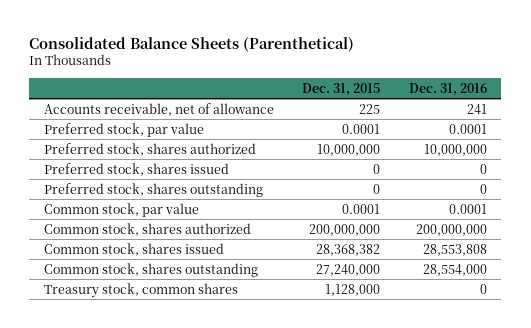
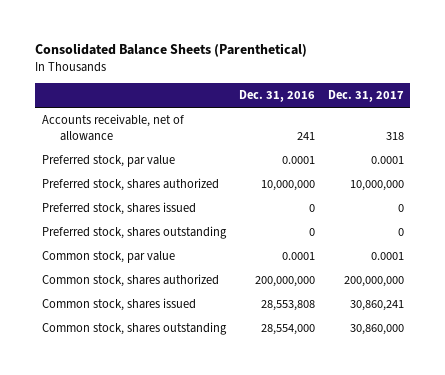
[302,82,381,96] Dec. 31, 2015 -> none
none -> [327,90,404,103] Dec. 31, 2017
[43,282,238,298] Treasury stock, common shares -> none

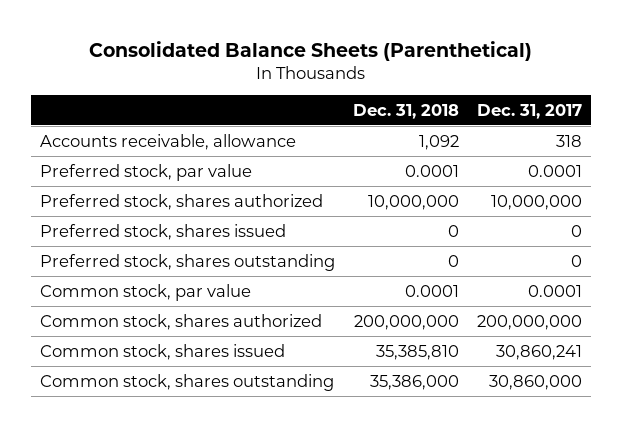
[238,90,315,103] Dec. 31, 2016 -> none
none -> [353,104,460,120] Dec. 31, 2018
[41,113,184,141] Accounts receivable, net of allowance -> [39,133,296,150] Accounts receivable, allowance

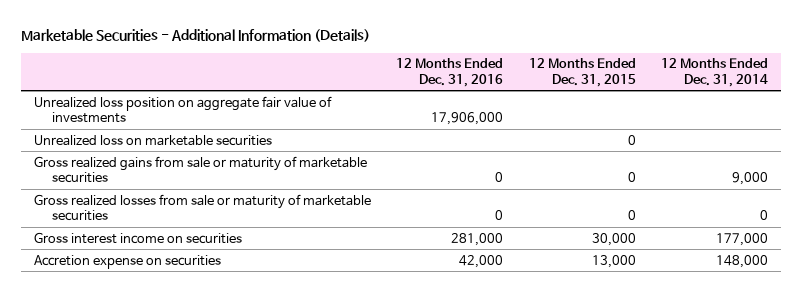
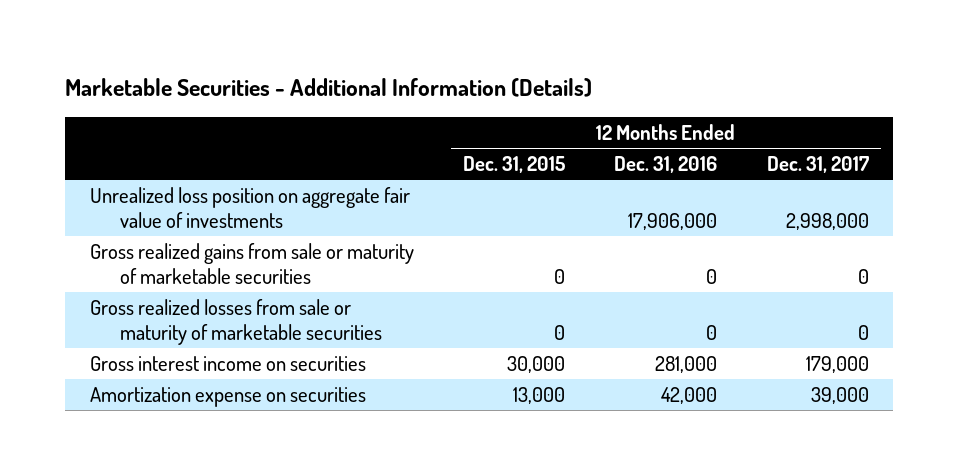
[661,58,769,87] 12 Months Ended Dec. 31, 2014 -> none
none -> [766,156,869,174] Dec. 31, 2017
[34,134,273,146] Unrealized loss on marketable securities -> none
[34,254,222,269] Accretion expense on securities -> [89,387,366,408] Amortization expense on securities

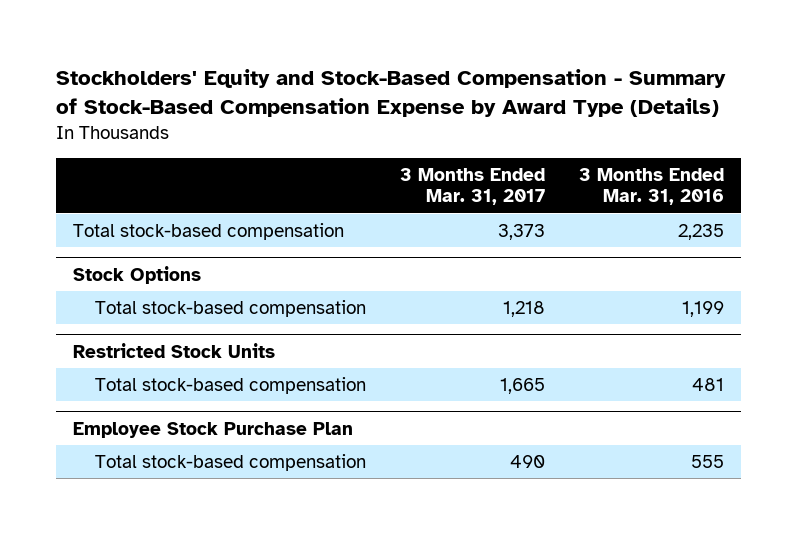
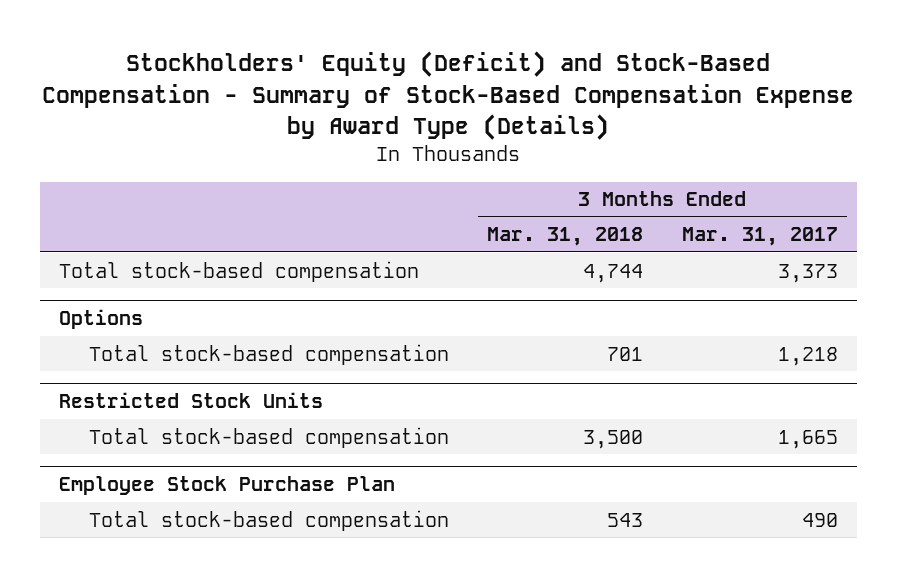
[56,69,727,117] Stockholders' Equity and Stock-Based Compensation - Summary of Stock-Based Compensation Expense by Award Type (Details) -> [42,51,855,141] Stockholders' Equity (Deficit) and Stock-Based Compensation - Summary of Stock-Based Compensation Expense by Award Type (Details)
[578,167,724,206] 3 Months Ended Mar. 31, 2016 -> none
none -> [487,227,644,247] Mar. 31, 2018
[73,265,202,284] Stock Options -> [59,309,144,330] Options

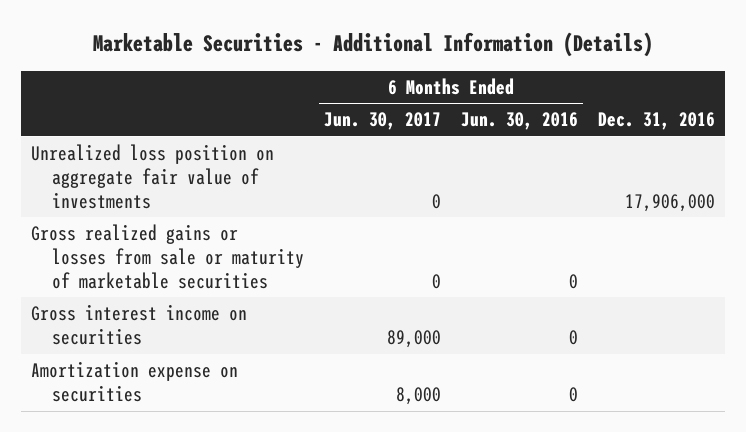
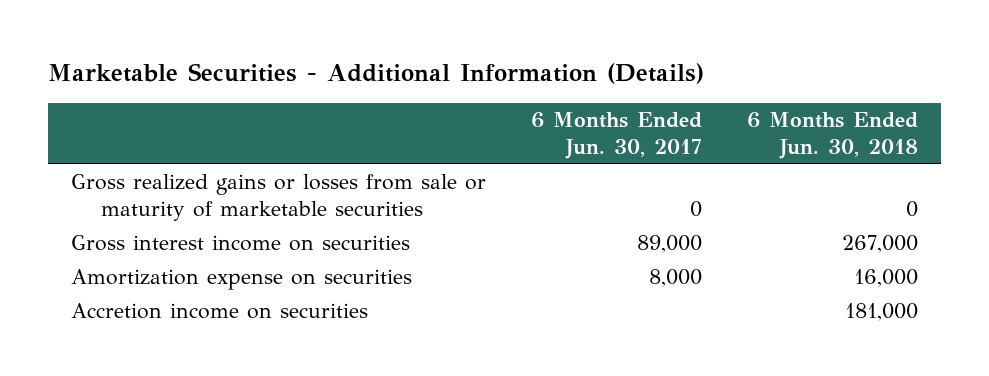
[460,112,578,131] Jun. 30, 2016 -> none
[597,112,715,131] Dec. 31, 2016 -> none
none -> [747,112,919,160] 6 Months Ended Jun. 30, 2018
[31,144,275,210] Unrealized loss position on aggregate fair value of investments -> none
none -> [70,303,368,320] Accretion income on securities

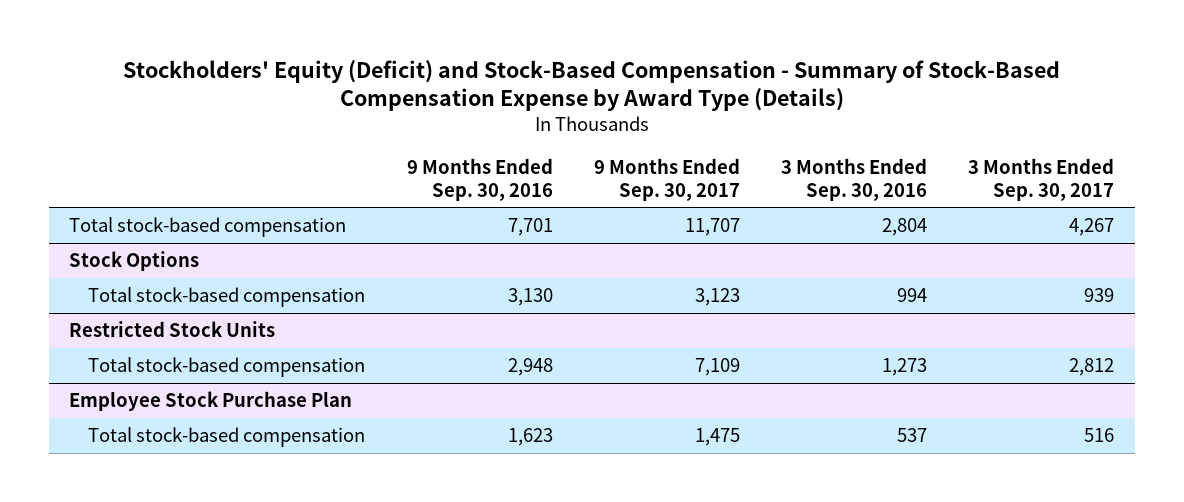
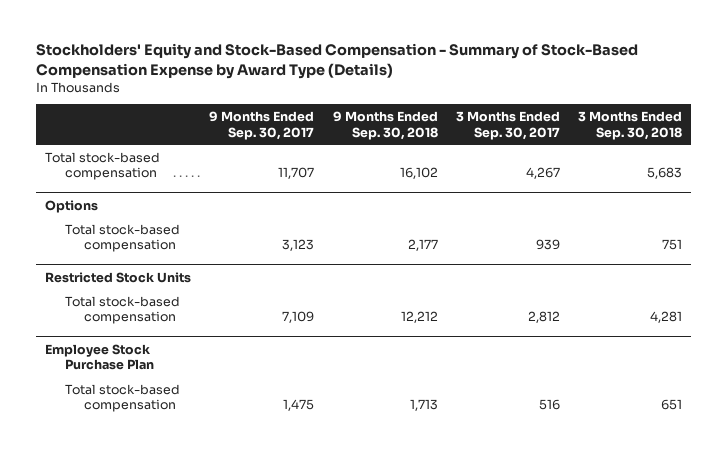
[122,59,1060,112] Stockholders' Equity (Deficit) and Stock-Based Compensation - Summary of Stock-Based Compensation Expense by Award Type (Details) -> [35,43,638,79] Stockholders' Equity and Stock-Based Compensation - Summary of Stock-Based Compensation Expense by Award Type (Details)
[406,158,553,201] 9 Months Ended Sep. 30, 2016 -> none
[780,158,927,201] 3 Months Ended Sep. 30, 2016 -> none
none -> [332,111,438,140] 9 Months Ended Sep. 30, 2018
none -> [578,111,683,140] 3 Months Ended Sep. 30, 2018
[69,251,200,272] Stock Options -> [44,199,98,213] Options

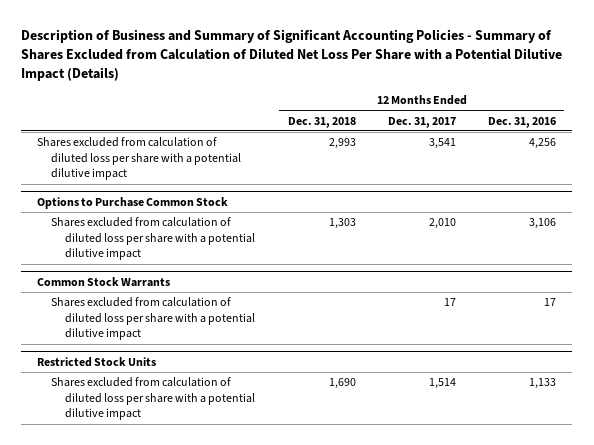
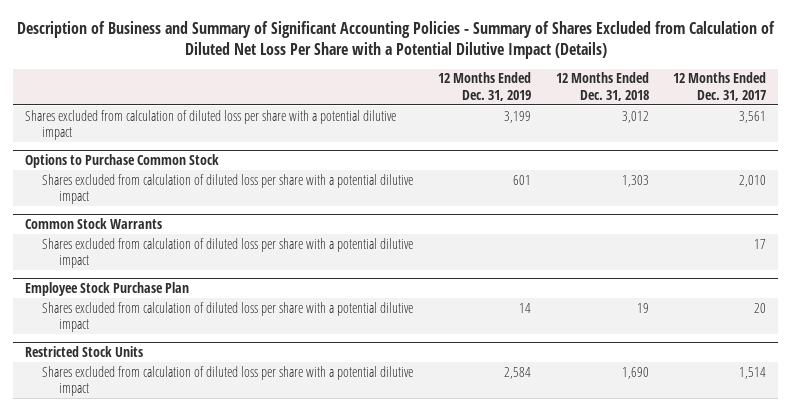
[488,116,557,128] Dec. 31, 2016 -> none
none -> [437,72,531,101] 12 Months Ended Dec. 31, 2019
[328,138,356,150] 2,993 -> [621,110,649,123] 3,012
[428,138,456,150] 3,541 -> [739,110,767,123] 3,561
none -> [25,281,190,296] Employee Stock Purchase Plan
none -> [42,301,414,333] Shares excluded from calculation of diluted loss per share with a potential dilutive impact

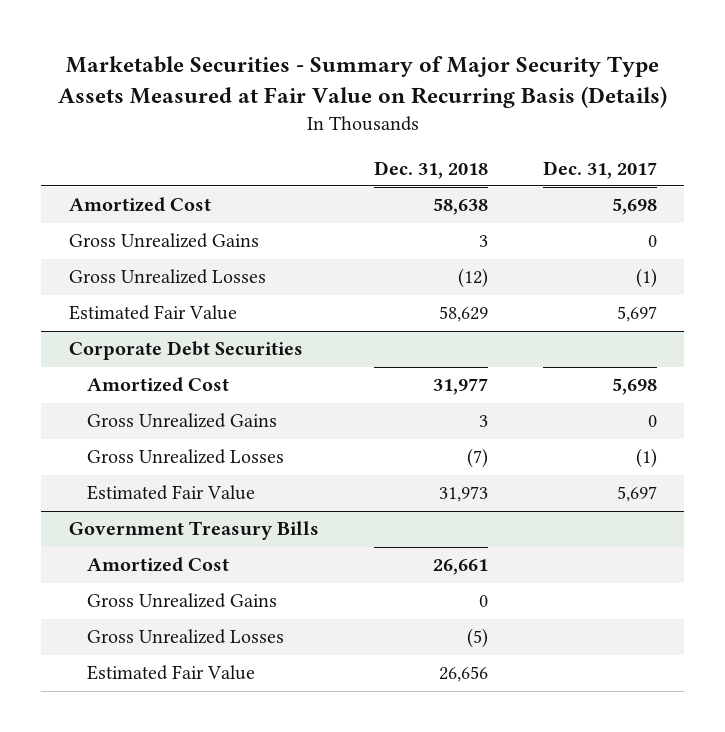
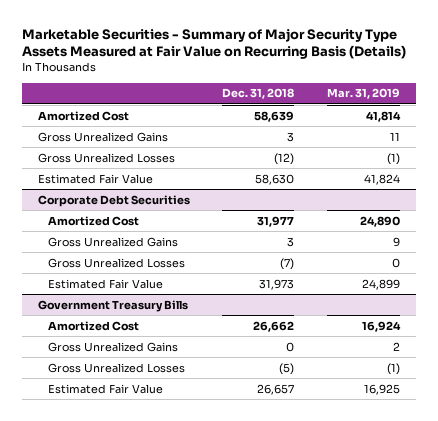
[542,160,657,179] Dec. 31, 2017 -> none
none -> [326,88,400,100] Mar. 31, 2019
[432,198,488,216] 58,638 -> [254,110,295,122] 58,639
[438,306,488,323] 58,629 -> [255,173,295,185] 58,630
[432,559,488,576] 26,661 -> [253,320,295,332] 26,662
[438,666,488,683] 26,656 -> [257,383,295,395] 26,657

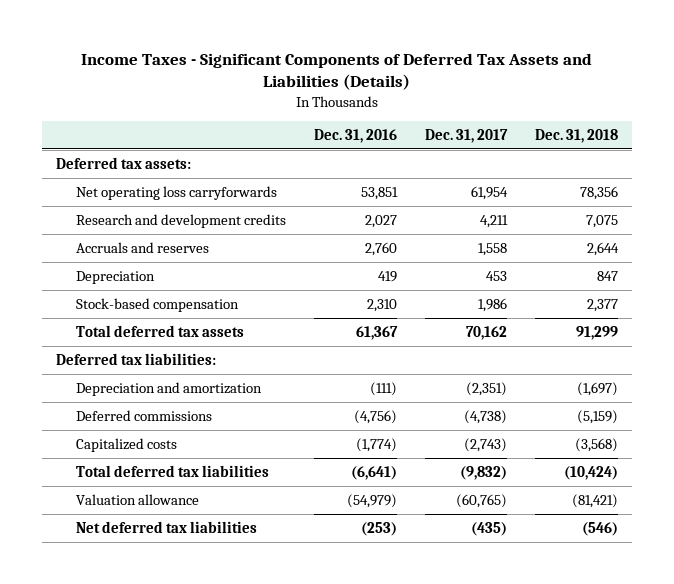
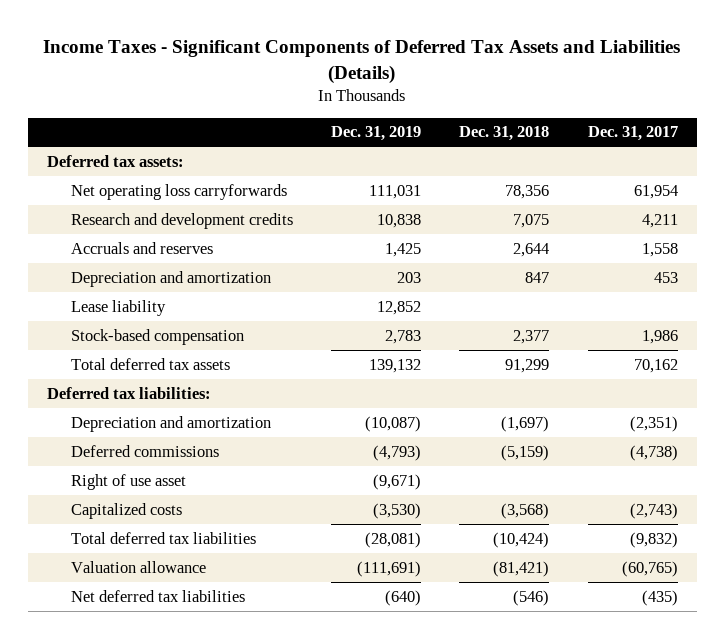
[313,128,397,143] Dec. 31, 2016 -> none
none -> [330,126,421,142] Dec. 31, 2019
[75,270,155,284] Depreciation -> [70,270,271,287] Depreciation and amortization
none -> [70,299,166,316] Lease liability
none -> [70,473,186,490] Right of use asset

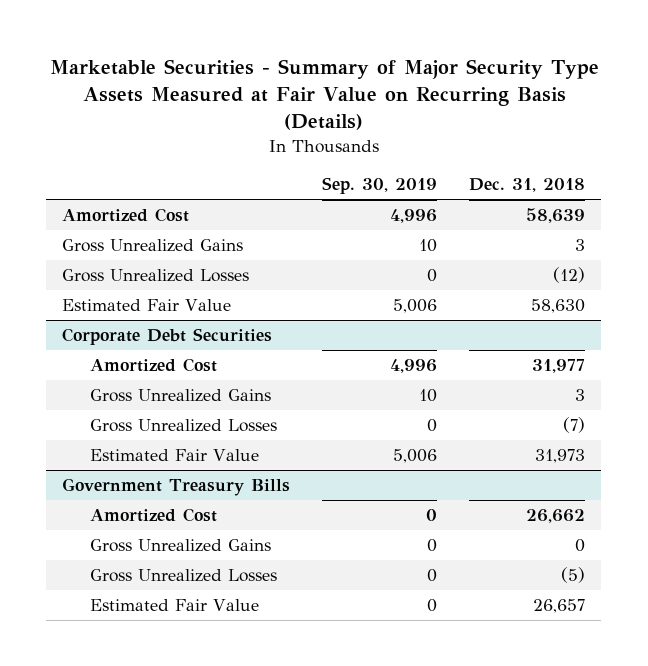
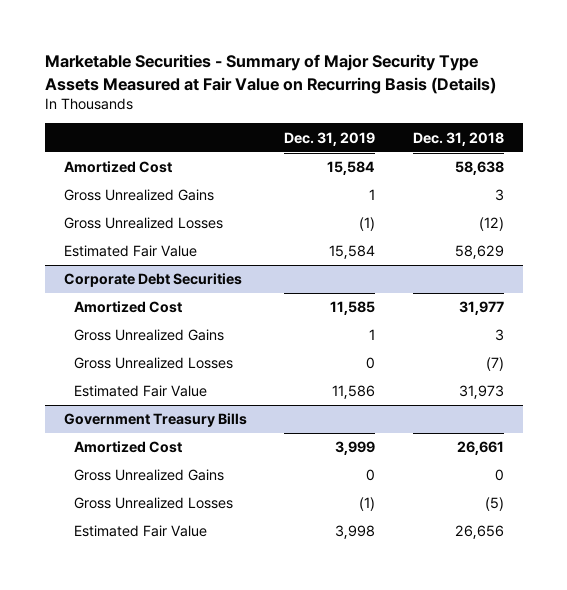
[322,177,438,195] Sep. 30, 2019 -> none
none -> [284,131,376,146] Dec. 31, 2019
[526,208,586,224] 58,639 -> [454,161,504,176] 58,638
[531,299,586,314] 58,630 -> [454,245,504,260] 58,629
[526,509,586,524] 26,662 -> [456,441,504,456] 26,661
[533,599,586,614] 26,657 -> [454,525,504,540] 26,656

